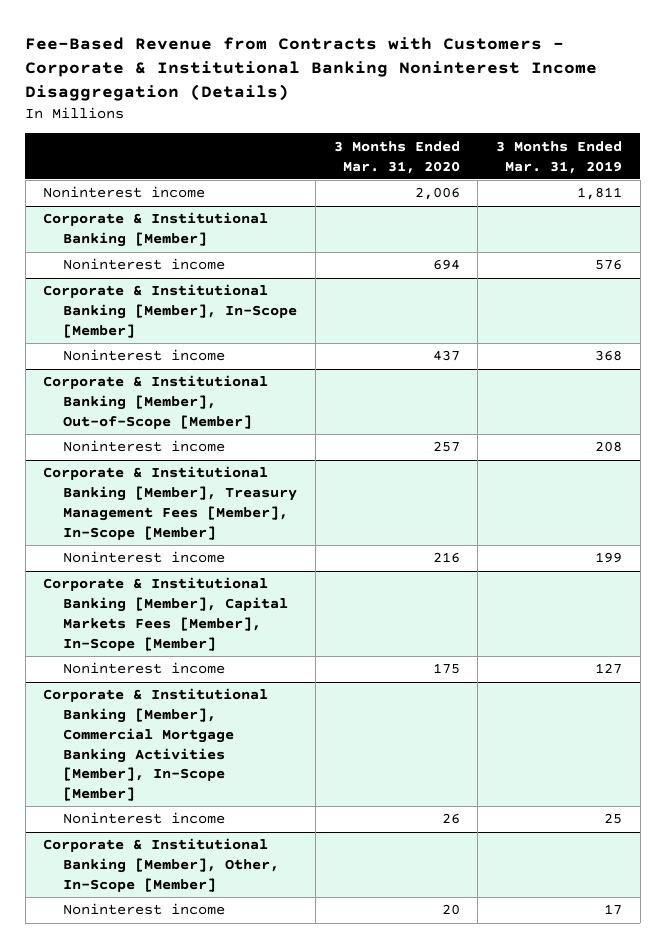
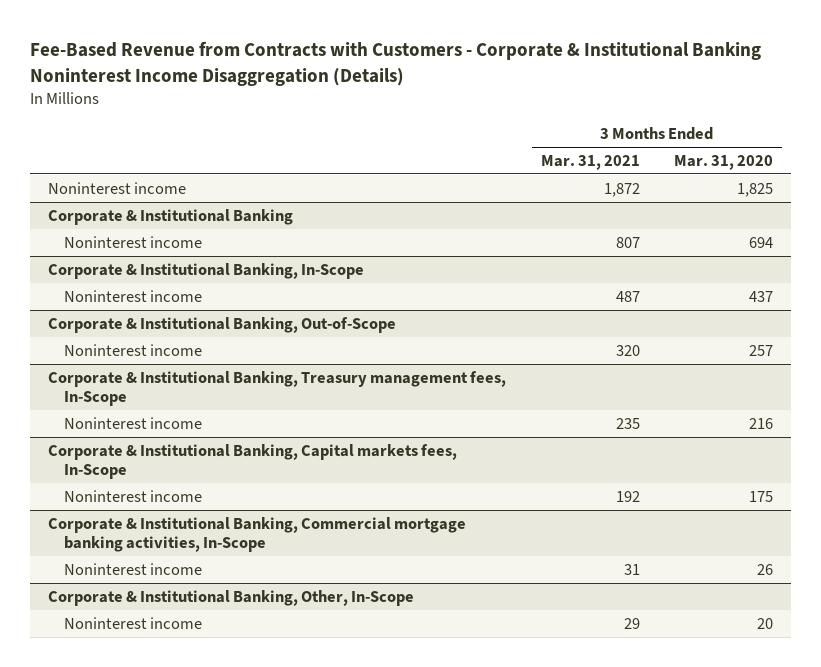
[496,140,623,174] 3 Months Ended Mar. 31, 2019 -> none
none -> [540,155,640,171] Mar. 31, 2021
[414,187,460,201] 2,006 -> [737,182,774,197] 1,825
[43,212,269,248] Corporate & Institutional Banking [Member] -> [47,208,293,225] Corporate & Institutional Banking
[43,284,298,338] Corporate & Institutional Banking [Member], In-Scope [Member] -> [47,262,364,279] Corporate & Institutional Banking, In-Scope
[43,375,269,429] Corporate & Institutional Banking [Member], Out-of-Scope [Member] -> [47,316,396,333] Corporate & Institutional Banking, Out-of-Scope
[43,466,298,540] Corporate & Institutional Banking [Member], Treasury Management Fees [Member], In-Scope [Member] -> [47,370,506,407] Corporate & Institutional Banking, Treasury management fees, In-Scope
[43,577,289,651] Corporate & Institutional Banking [Member], Capital Markets Fees [Member], In-Scope [Member] -> [47,443,457,480] Corporate & Institutional Banking, Capital markets fees, In-Scope
[43,688,269,802] Corporate & Institutional Banking [Member], Commercial Mortgage Banking Activities [Member], In-Scope [Member] -> [47,516,466,553] Corporate & Institutional Banking, Commercial mortgage banking activities, In-Scope
[43,838,280,892] Corporate & Institutional Banking [Member], Other, In-Scope [Member] -> [47,589,414,606] Corporate & Institutional Banking, Other, In-Scope

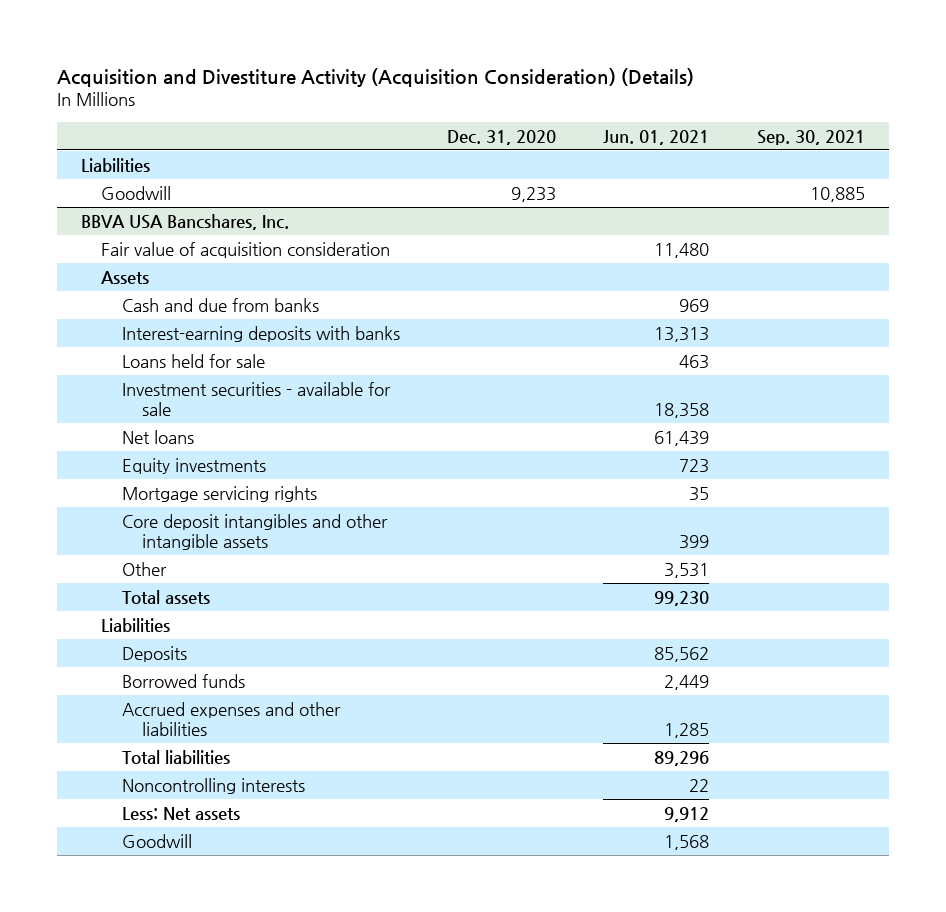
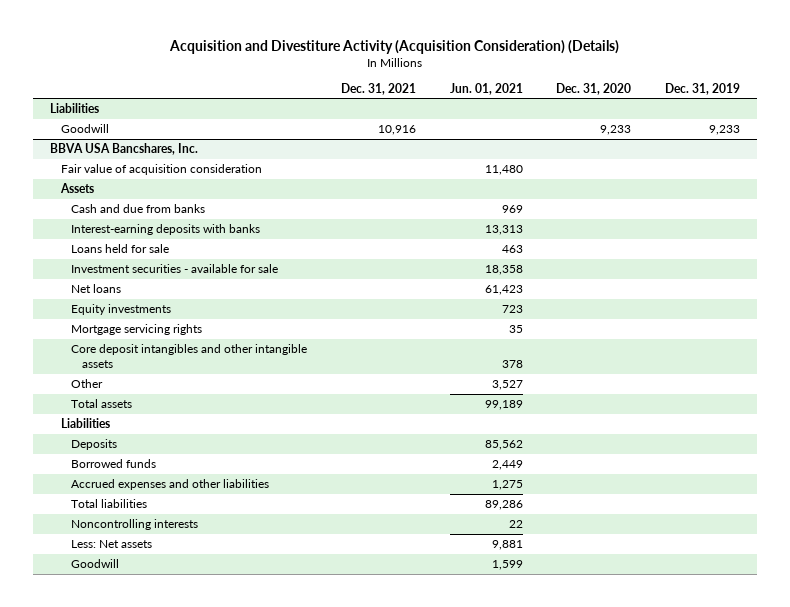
[756,129,865,145] Sep. 30, 2021 -> none
none -> [340,82,416,95] Dec. 31, 2021
none -> [664,82,740,95] Dec. 31, 2019
[654,430,710,446] 61,439 -> [484,285,523,296] 61,423
[679,535,710,550] 399 -> [501,359,523,368] 378
[664,562,710,578] 3,531 -> [491,380,523,391] 3,527
[654,590,710,606] 99,230 -> [484,400,523,411] 99,189
[664,723,710,739] 1,285 -> [491,480,523,491] 1,275
[654,750,710,766] 89,296 -> [484,500,523,511] 89,286
[664,806,710,822] 9,912 -> [491,540,523,551] 9,881
[664,834,710,850] 1,568 -> [491,560,523,571] 1,599

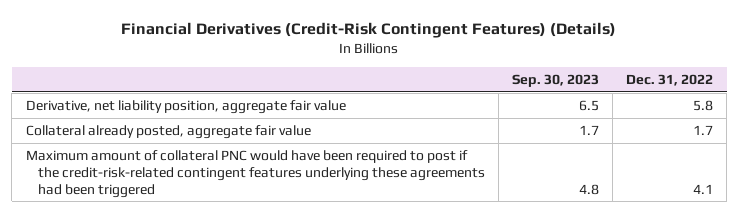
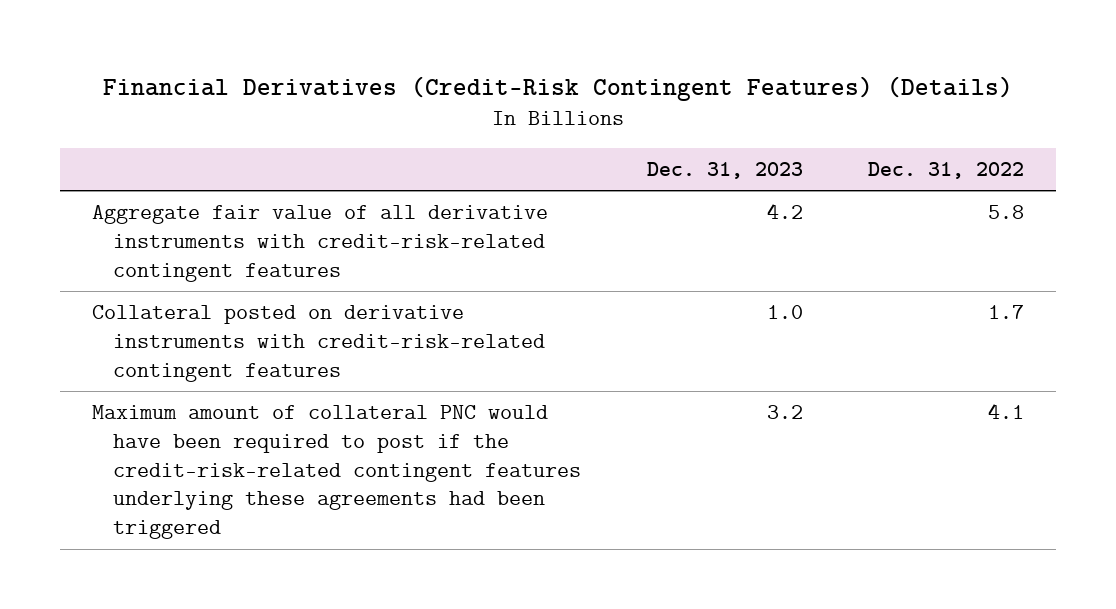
[511,73,599,87] Sep. 30, 2023 -> none
none -> [646,161,803,179] Dec. 31, 2023
[25,100,346,115] Derivative, net liability position, aggregate fair value -> [92,205,549,282] Aggregate fair value of all derivative instruments with credit-risk-related contingent features
[25,125,311,140] Collateral already posted, aggregate fair value -> [92,305,546,382] Collateral posted on derivative instruments with credit-risk-related contingent features

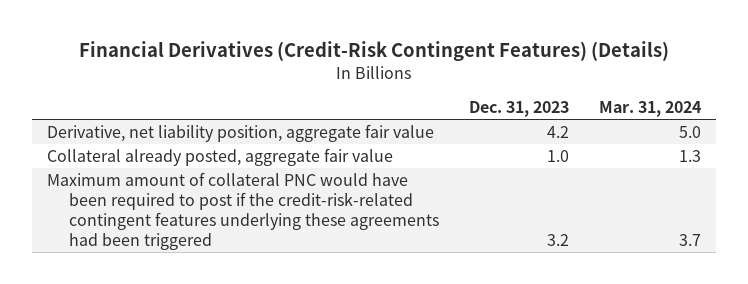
[867,161,1024,179] Dec. 31, 2022 -> none
none -> [598,100,701,117] Mar. 31, 2024
[92,205,549,282] Aggregate fair value of all derivative instruments with credit-risk-related contingent features -> [47,124,435,143] Derivative, net liability position, aggregate fair value
[92,305,546,382] Collateral posted on derivative instruments with credit-risk-related contingent features -> [47,148,394,167] Collateral already posted, aggregate fair value

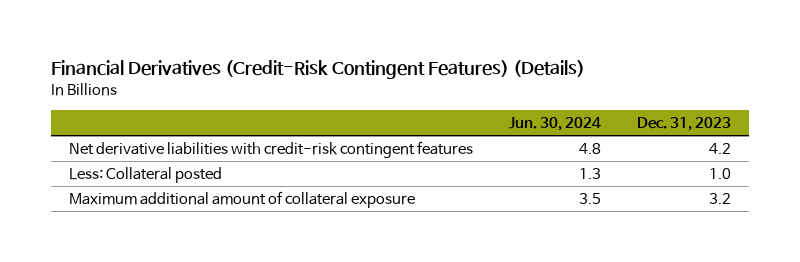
[598,100,701,117] Mar. 31, 2024 -> none
none -> [509,116,602,131] Jun. 30, 2024
[47,124,435,143] Derivative, net liability position, aggregate fair value -> [69,141,474,159] Net derivative liabilities with credit-risk contingent features
[47,148,394,167] Collateral already posted, aggregate fair value -> [69,167,223,184] Less: Collateral posted
[47,172,440,250] Maximum amount of collateral PNC would have been required to post if the credit-risk-related contingent features underlying these agreements had been triggered -> [69,191,416,209] Maximum additional amount of collateral exposure

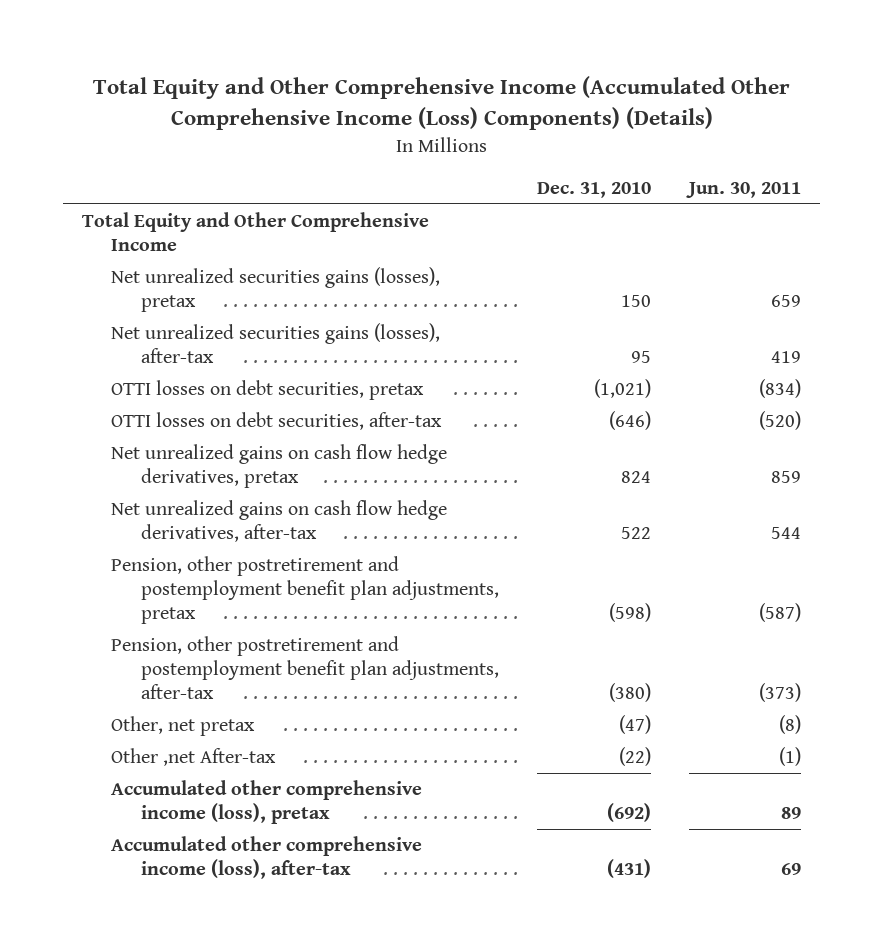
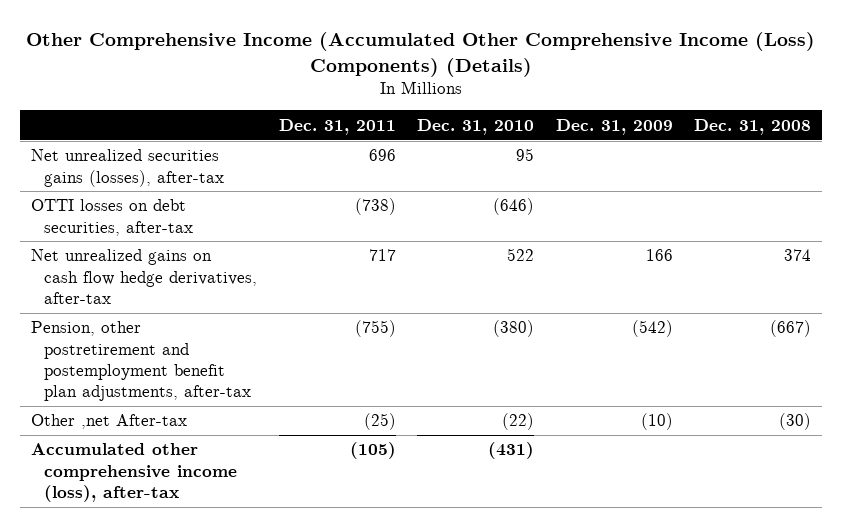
[92,75,790,130] Total Equity and Other Comprehensive Income (Accumulated Other Comprehensive Income (Loss) Components) (Details) -> [26,31,816,77] Other Comprehensive Income (Accumulated Other Comprehensive Income (Loss) Components) (Details)
[686,181,802,198] Jun. 30, 2011 -> none
none -> [278,118,396,135] Dec. 31, 2011
none -> [555,118,673,135] Dec. 31, 2009
none -> [694,118,812,135] Dec. 31, 2008
[81,212,429,252] Total Equity and Other Comprehensive Income -> none
[111,267,441,313] Net unrealized securities gains (losses), pretax -> none
[111,380,425,401] OTTI losses on debt securities, pretax -> none
[111,444,448,489] Net unrealized gains on cash flow hedge derivatives, pretax -> none
[111,556,499,625] Pension, other postretirement and postemployment benefit plan adjustments, pretax -> none
[111,716,256,737] Other, net pretax -> none
[111,780,423,825] Accumulated other comprehensive income (loss), pretax -> none

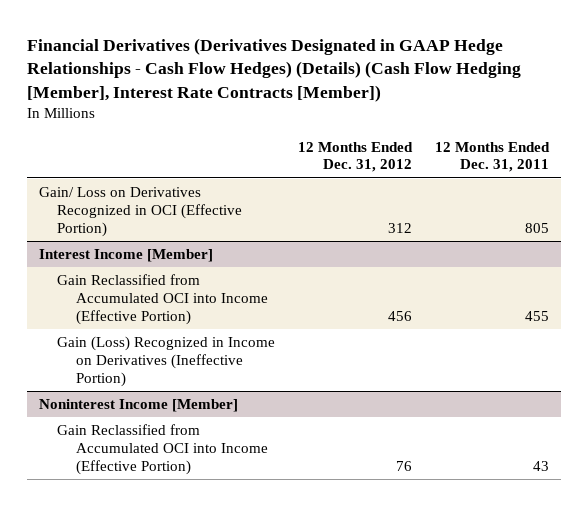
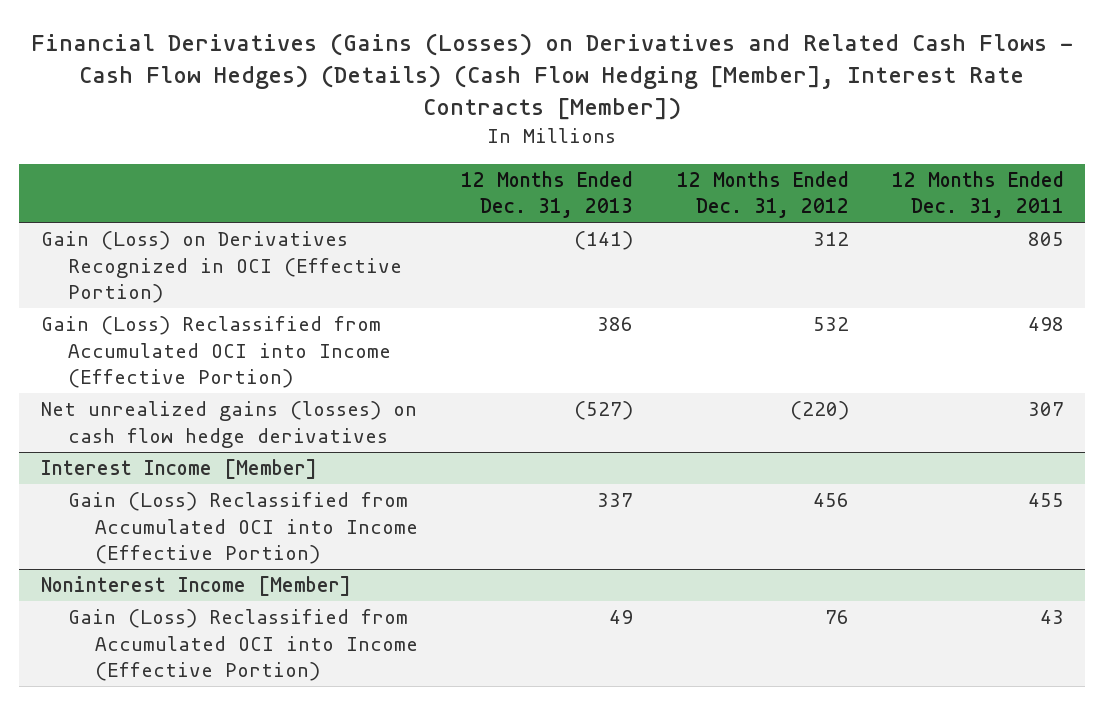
[27,37,522,102] Financial Derivatives (Derivatives Designated in GAAP Hedge Relationships - Cash Flow Hedges) (Details) (Cash Flow Hedging [Member], Interest Rate Contracts [Member]) -> [31,33,1074,121] Financial Derivatives (Gains (Losses) on Derivatives and Related Cash Flows - Cash Flow Hedges) (Details) (Cash Flow Hedging [Member], Interest Rate Contracts [Member])
none -> [461,170,634,219] 12 Months Ended Dec. 31, 2013
[38,187,243,237] Gain/ Loss on Derivatives Recognized in OCI (Effective Portion) -> [40,231,402,304] Gain (Loss) on Derivatives Recognized in OCI (Effective Portion)
none -> [40,316,391,389] Gain (Loss) Reclassified from Accumulated OCI into Income (Effective Portion)
none -> [40,401,417,448] Net unrealized gains (losses) on cash flow hedge derivatives
[57,336,276,387] Gain (Loss) Recognized in Income on Derivatives (Ineffective Portion) -> none
[57,274,269,325] Gain Reclassified from Accumulated OCI into Income (Effective Portion) -> [67,492,419,565] Gain (Loss) Reclassified from Accumulated OCI into Income (Effective Portion)
[57,424,269,475] Gain Reclassified from Accumulated OCI into Income (Effective Portion) -> [67,609,419,682] Gain (Loss) Reclassified from Accumulated OCI into Income (Effective Portion)

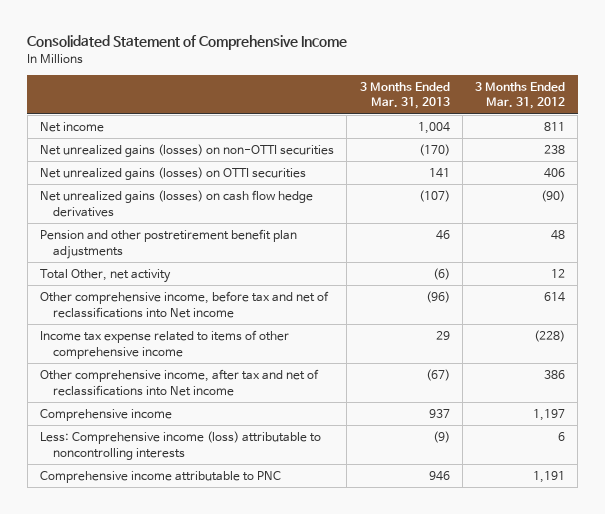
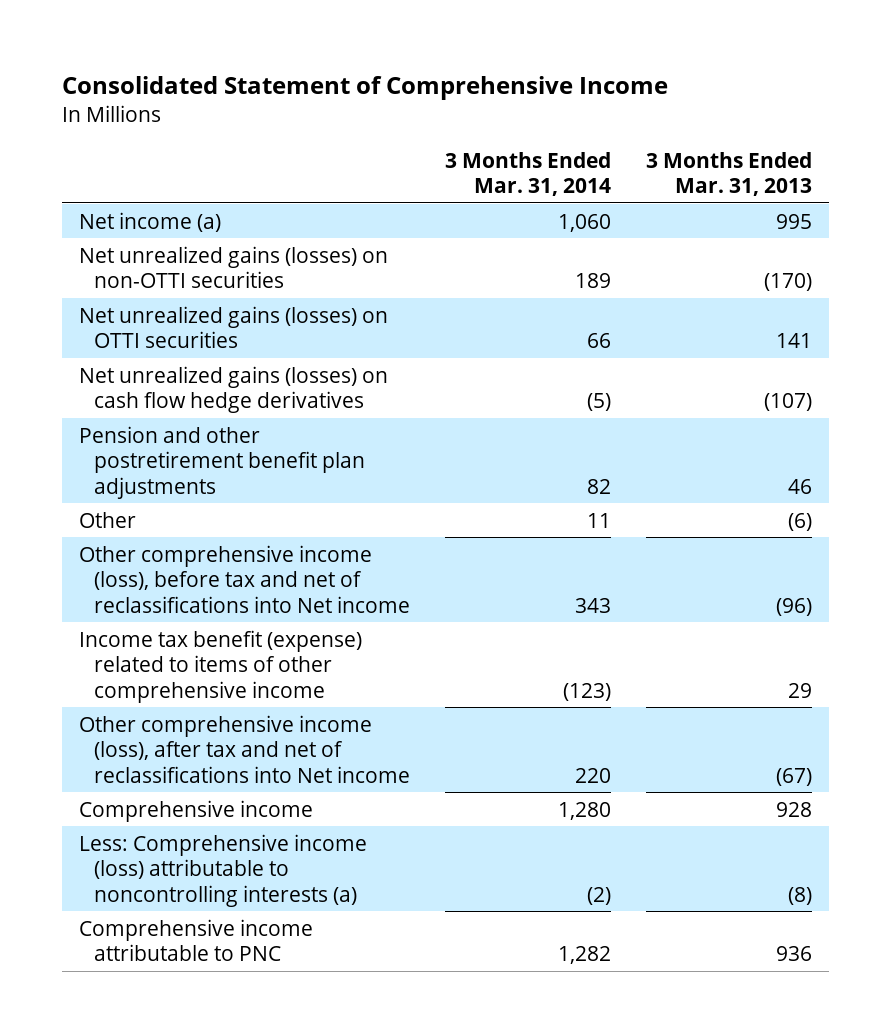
[475,81,566,110] 3 Months Ended Mar. 31, 2012 -> none
none -> [444,151,611,197] 3 Months Ended Mar. 31, 2014
[40,122,105,133] Net income -> [79,211,222,232] Net income (a)
[417,122,450,135] 1,004 -> [775,213,812,229] 995
[40,269,172,284] Total Other, net activity -> [79,511,137,528] Other
[40,291,330,318] Other comprehensive income, before tax and net of reclassifications into Net income -> [79,544,411,613] Other comprehensive income (loss), before tax and net of reclassifications into Net income
[40,330,290,359] Income tax expense related to items of other comprehensive income -> [79,629,363,703] Income tax benefit (expense) related to items of other comprehensive income
[40,369,320,396] Other comprehensive income, after tax and net of reclassifications into Net income -> [79,714,411,783] Other comprehensive income (loss), after tax and net of reclassifications into Net income
[428,409,450,419] 937 -> [775,801,812,817] 928
[40,431,322,460] Less: Comprehensive income (loss) attributable to noncontrolling interests -> [79,833,368,907] Less: Comprehensive income (loss) attributable to noncontrolling interests (a)
[432,431,450,444] (9) -> [787,886,812,905] (8)
[428,471,450,482] 946 -> [775,946,812,962] 936

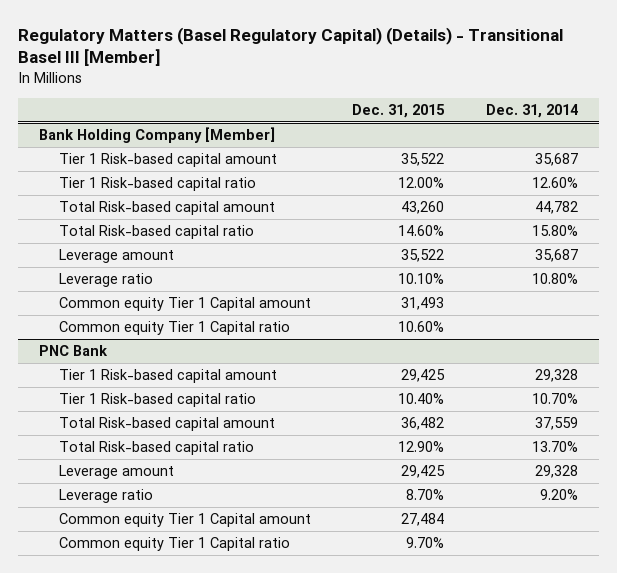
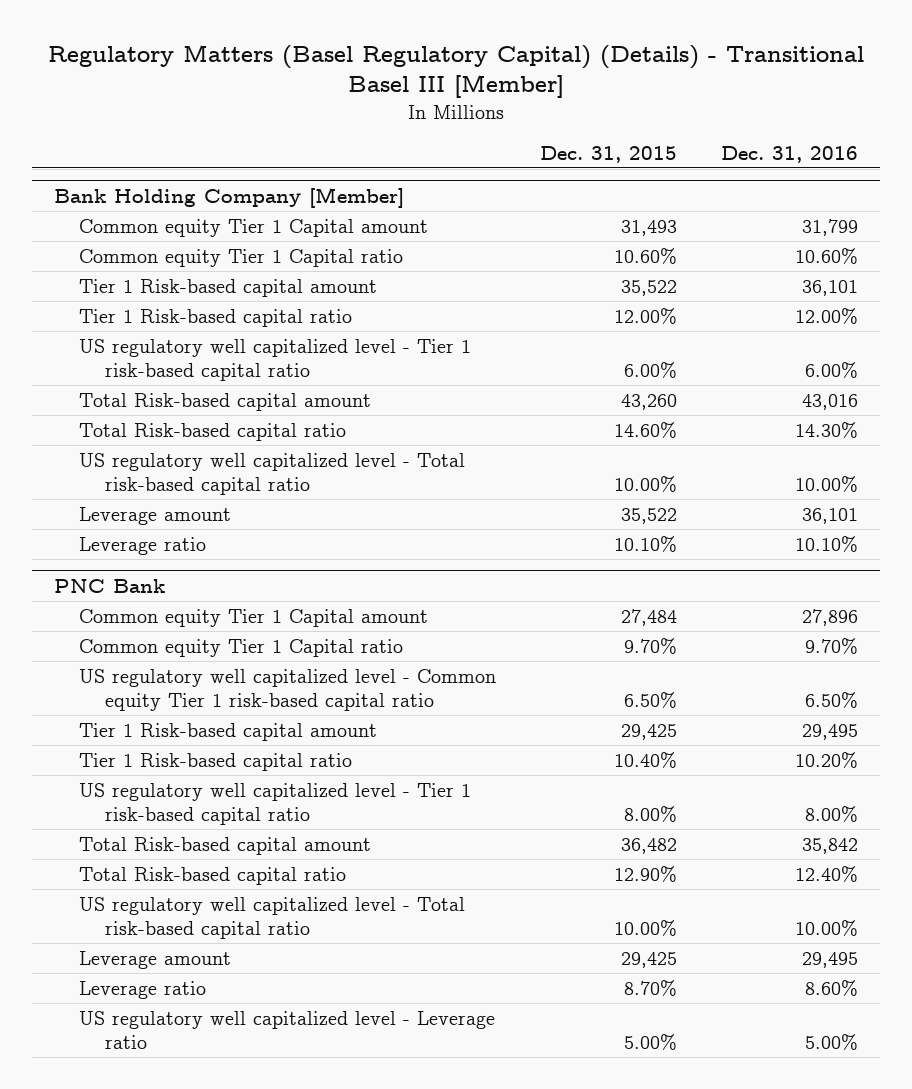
[486,104,579,119] Dec. 31, 2014 -> none
none -> [720,145,858,163] Dec. 31, 2016
[58,297,311,312] Common equity Tier 1 Capital amount -> [79,218,429,237] Common equity Tier 1 Capital amount
[58,321,290,336] Common equity Tier 1 Capital ratio -> [79,248,404,267] Common equity Tier 1 Capital ratio
none -> [79,338,472,381] US regulatory well capitalized level - Tier 1 risk-based capital ratio
none -> [79,452,466,495] US regulatory well capitalized level - Total risk-based capital ratio
[58,513,311,528] Common equity Tier 1 Capital amount -> [79,608,429,627] Common equity Tier 1 Capital amount
[58,537,290,552] Common equity Tier 1 Capital ratio -> [79,638,404,657] Common equity Tier 1 Capital ratio
none -> [79,668,497,711] US regulatory well capitalized level - Common equity Tier 1 risk-based capital ratio
none -> [79,782,472,825] US regulatory well capitalized level - Tier 1 risk-based capital ratio
none -> [79,896,466,939] US regulatory well capitalized level - Total risk-based capital ratio
none -> [79,1010,496,1049] US regulatory well capitalized level - Leverage ratio

